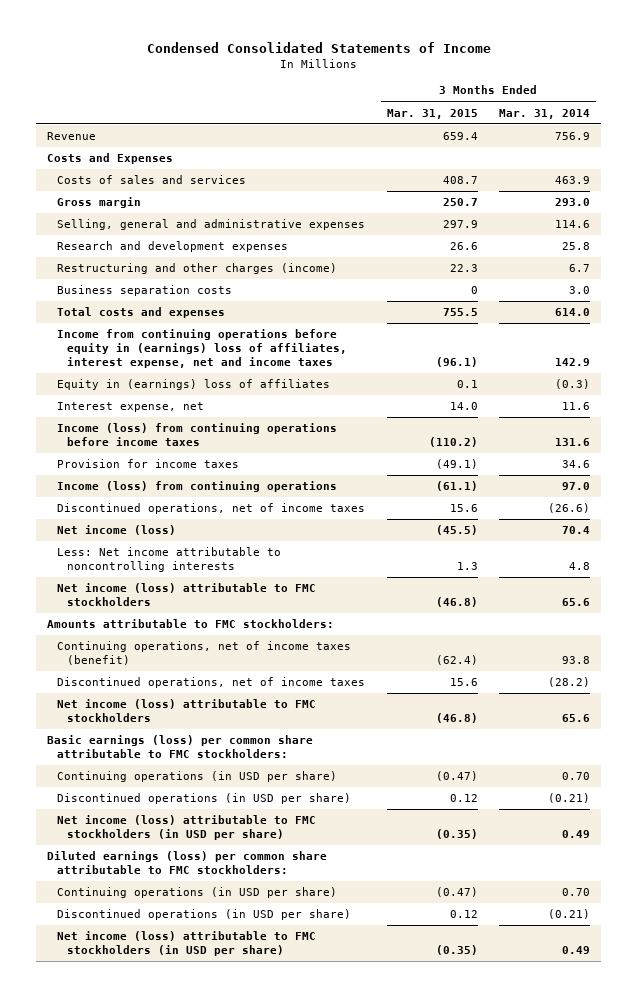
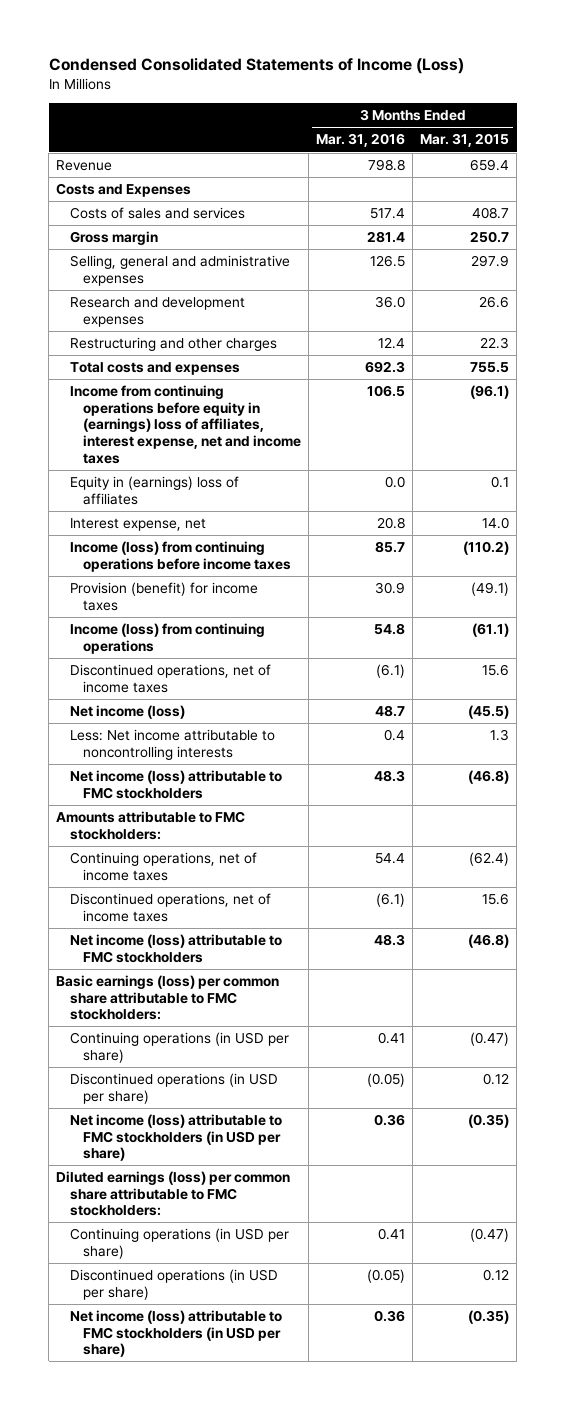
[146,42,491,54] Condensed Consolidated Statements of Income -> [48,58,464,75] Condensed Consolidated Statements of Income (Loss)
[499,108,591,119] Mar. 31, 2014 -> none
none -> [316,133,406,148] Mar. 31, 2016
[57,285,233,297] Business separation costs -> none
[57,263,338,275] Restructuring and other charges (income) -> [69,337,277,352] Restructuring and other charges
[57,459,240,469] Provision for income taxes -> [69,582,258,611] Provision (benefit) for income taxes
[57,641,352,665] Continuing operations, net of income taxes (benefit) -> [69,852,257,881] Continuing operations, net of income taxes

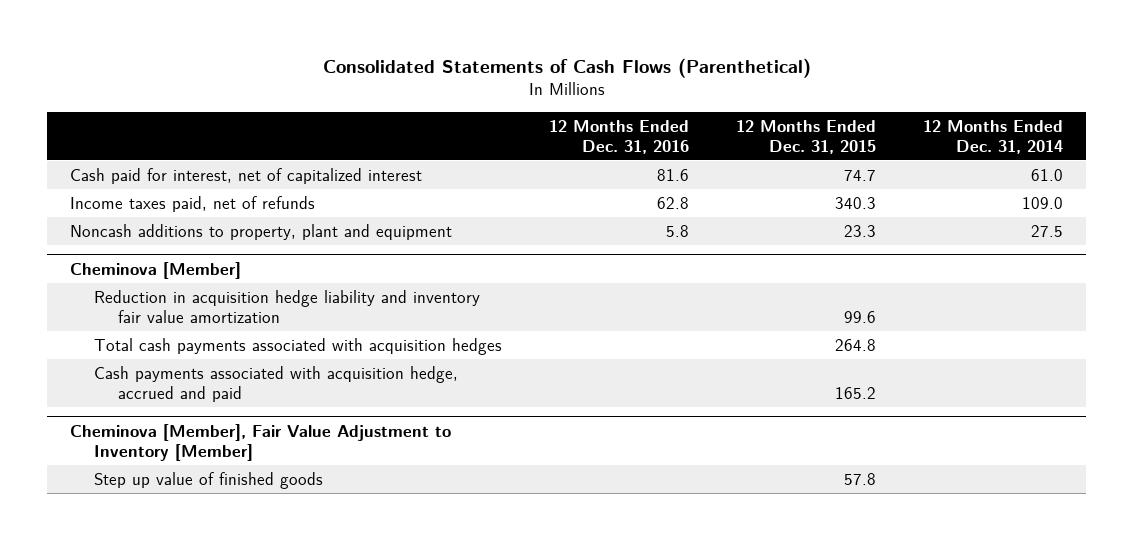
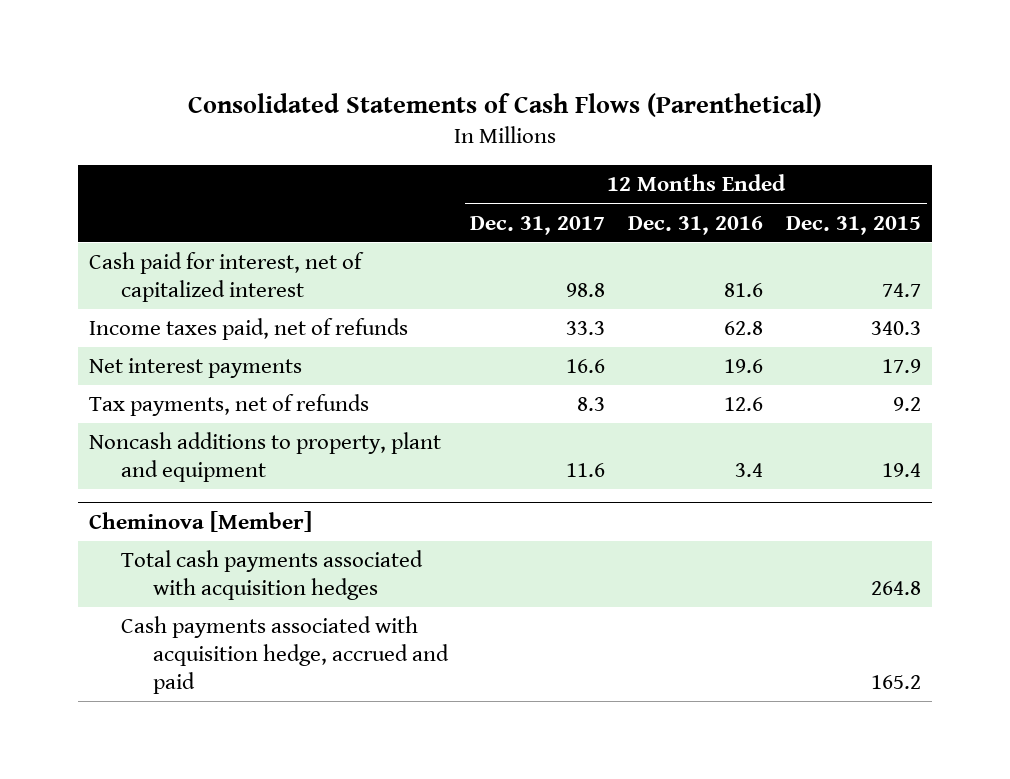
[922,119,1063,154] 12 Months Ended Dec. 31, 2014 -> none
none -> [470,215,606,235] Dec. 31, 2017
none -> [89,358,303,379] Net interest payments
none -> [89,394,370,417] Tax payments, net of refunds
[666,224,690,237] 5.8 -> [735,462,764,477] 3.4
[843,224,876,237] 23.3 -> [881,462,921,477] 19.4
[94,289,481,323] Reduction in acquisition hedge liability and inventory fair value amortization -> none
[70,423,452,461] Cheminova [Member], Fair Value Adjustment to Inventory [Member] -> none
[94,471,324,489] Step up value of finished goods -> none

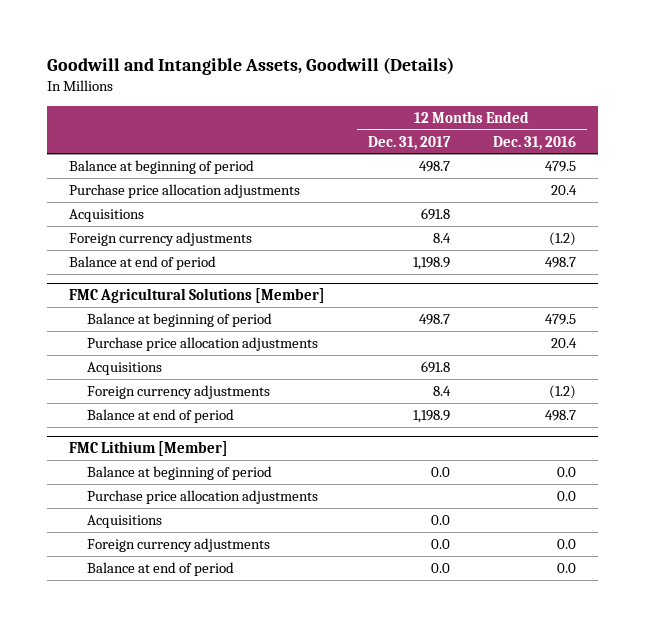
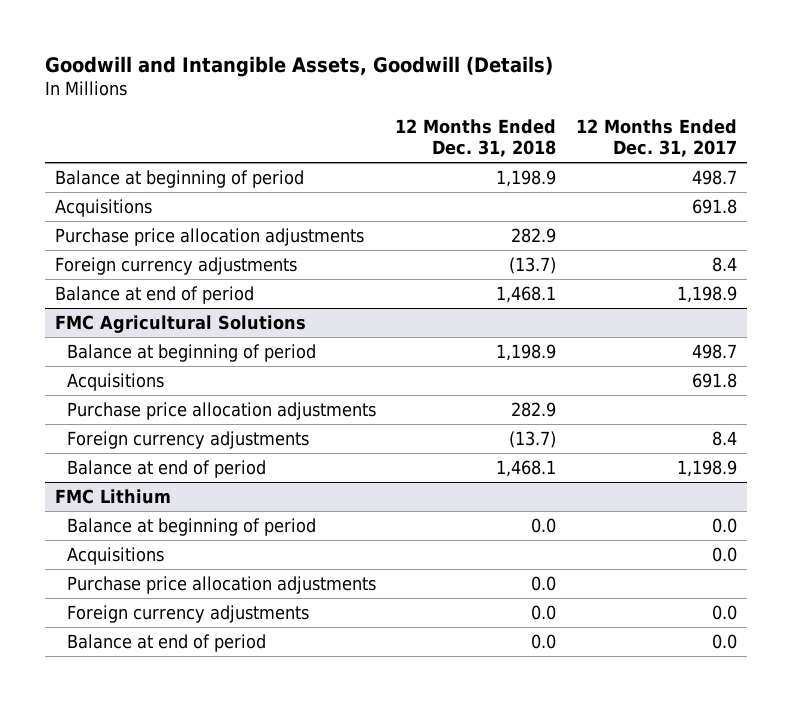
[493,135,577,150] Dec. 31, 2016 -> none
none -> [395,119,557,158] 12 Months Ended Dec. 31, 2018
[68,183,300,198] Purchase price allocation adjustments -> [54,227,364,246] Purchase price allocation adjustments
[68,288,325,304] FMC Agricultural Solutions [Member] -> [54,314,306,333] FMC Agricultural Solutions
[87,336,319,351] Purchase price allocation adjustments -> none
none -> [66,401,376,420] Purchase price allocation adjustments
[68,441,228,457] FMC Lithium [Member] -> [54,488,171,504] FMC Lithium
[87,489,319,504] Purchase price allocation adjustments -> none
none -> [66,575,376,594] Purchase price allocation adjustments

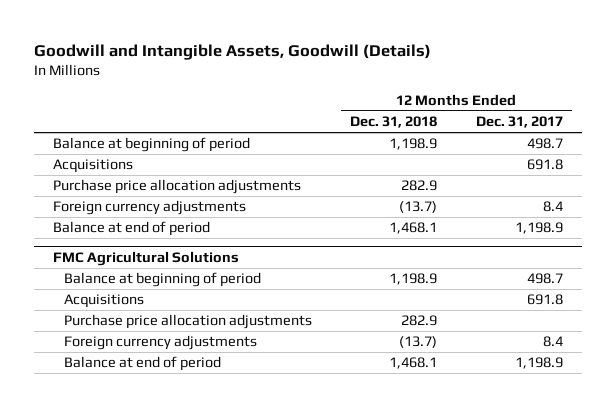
[54,488,171,504] FMC Lithium -> none
[66,517,316,536] Balance at beginning of period -> none
[66,546,164,565] Acquisitions -> none
[66,575,376,594] Purchase price allocation adjustments -> none
[66,604,309,623] Foreign currency adjustments -> none
[66,633,266,652] Balance at end of period -> none

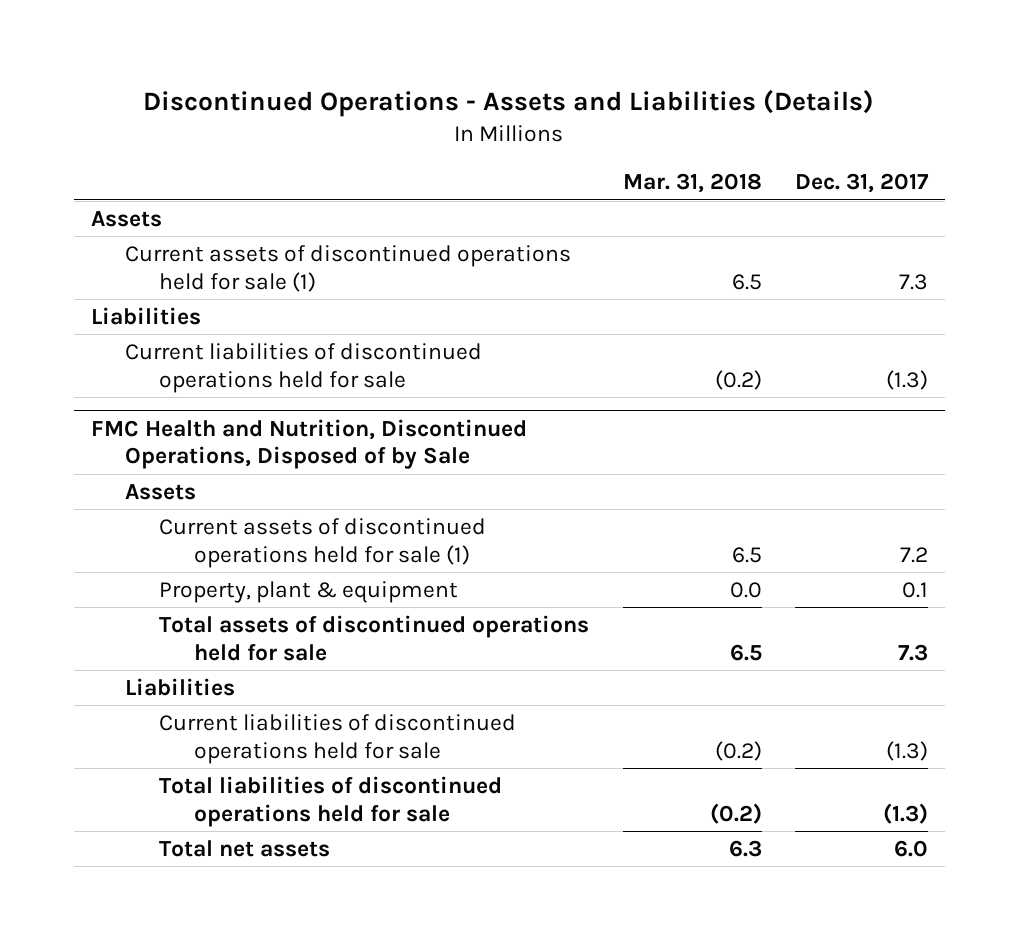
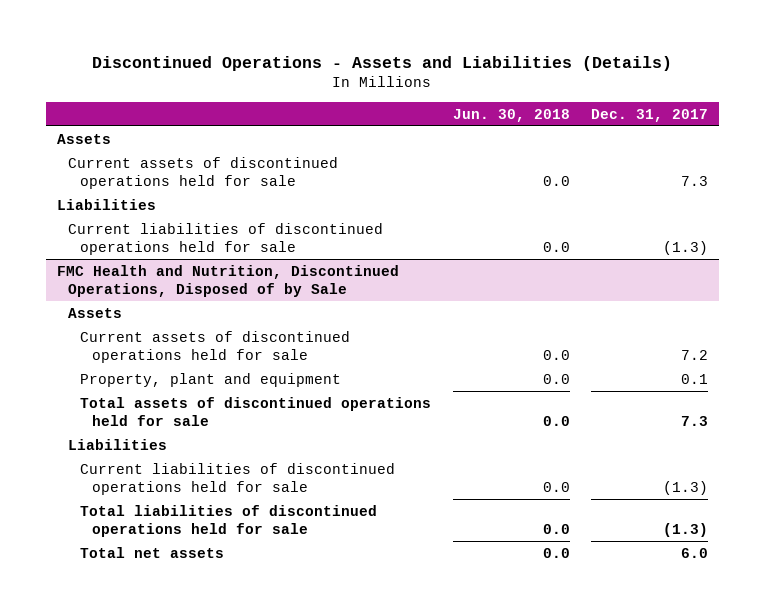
[622,173,762,194] Mar. 31, 2018 -> none
none -> [452,108,570,122] Jun. 30, 2018
[125,244,572,292] Current assets of discontinued operations held for sale (1) -> [68,156,339,189] Current assets of discontinued operations held for sale
[159,517,487,568] Current assets of discontinued operations held for sale (1) -> [80,330,351,363] Current assets of discontinued operations held for sale
[159,580,459,603] Property, plant & equipment -> [80,372,342,387] Property, plant and equipment

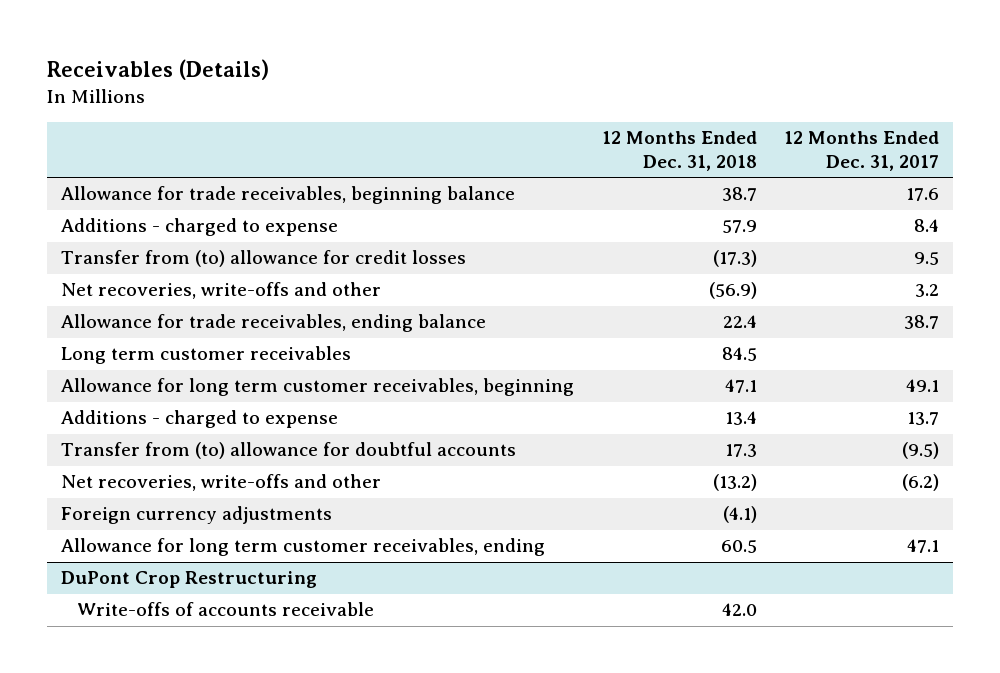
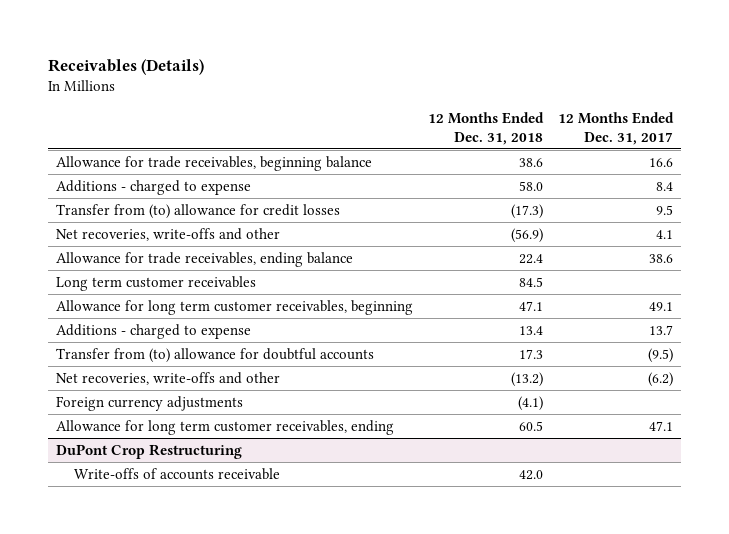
[721,187,757,202] 38.7 -> [518,157,543,167] 38.6
[906,188,940,202] 17.6 -> [649,157,674,167] 16.6
[721,220,757,234] 57.9 -> [518,180,543,191] 58.0
[915,284,940,298] 3.2 -> [656,229,674,239] 4.1
[904,315,940,330] 38.7 -> [649,253,674,263] 38.6

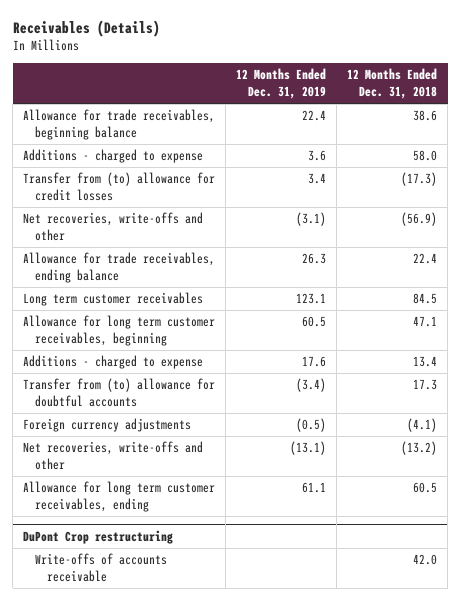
[558,111,675,145] 12 Months Ended Dec. 31, 2017 -> none
none -> [236,68,327,99] 12 Months Ended Dec. 31, 2019
[55,371,280,385] Net recoveries, write-offs and other -> [23,441,204,470] Net recoveries, write-offs and other
[55,443,242,459] DuPont Crop Restructuring -> [23,529,174,544] DuPont Crop restructuring

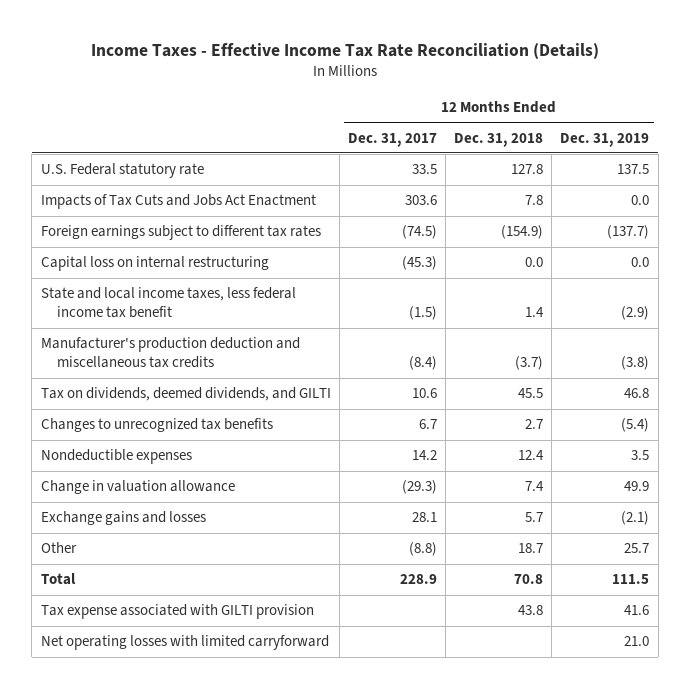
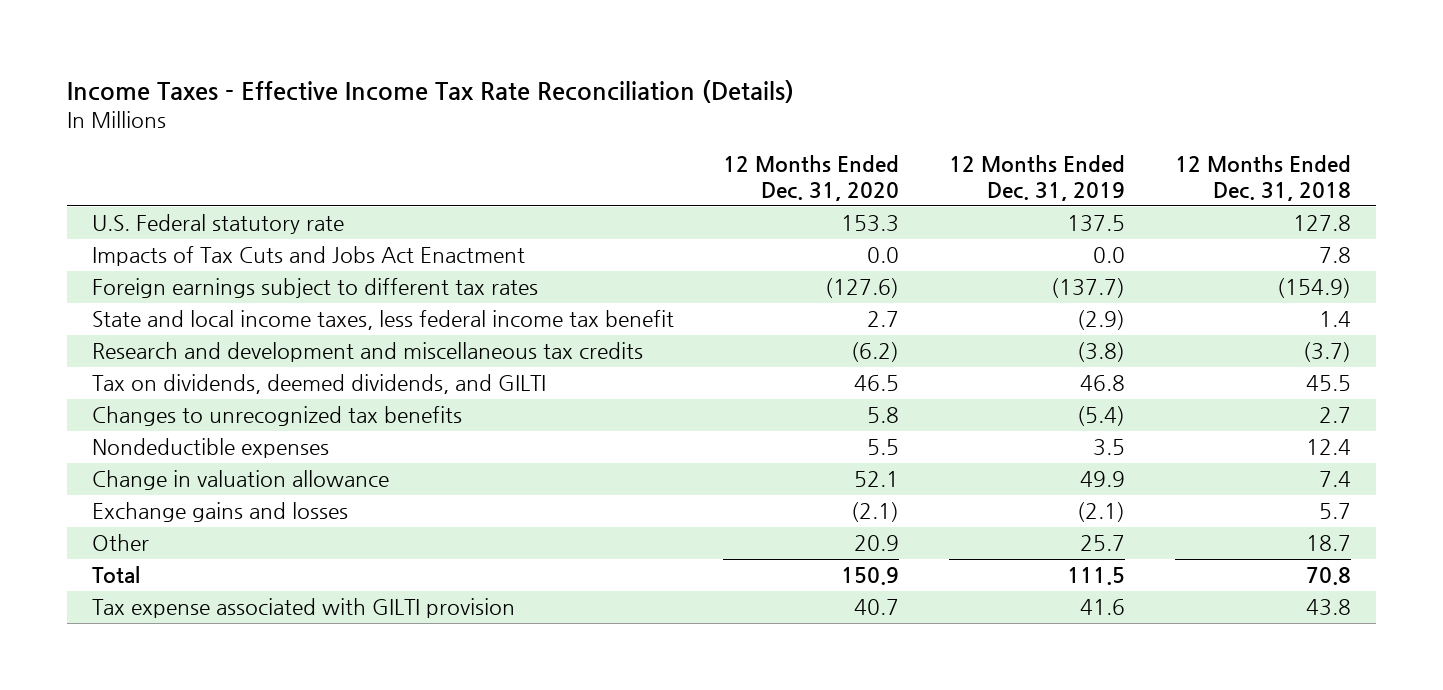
[347,132,437,147] Dec. 31, 2017 -> none
none -> [723,154,900,202] 12 Months Ended Dec. 31, 2020
[40,256,269,272] Capital loss on internal restructuring -> none
[40,337,300,369] Manufacturer's production deduction and miscellaneous tax credits -> [91,342,643,363] Research and development and miscellaneous tax credits
[40,635,329,651] Net operating losses with limited carryforward -> none

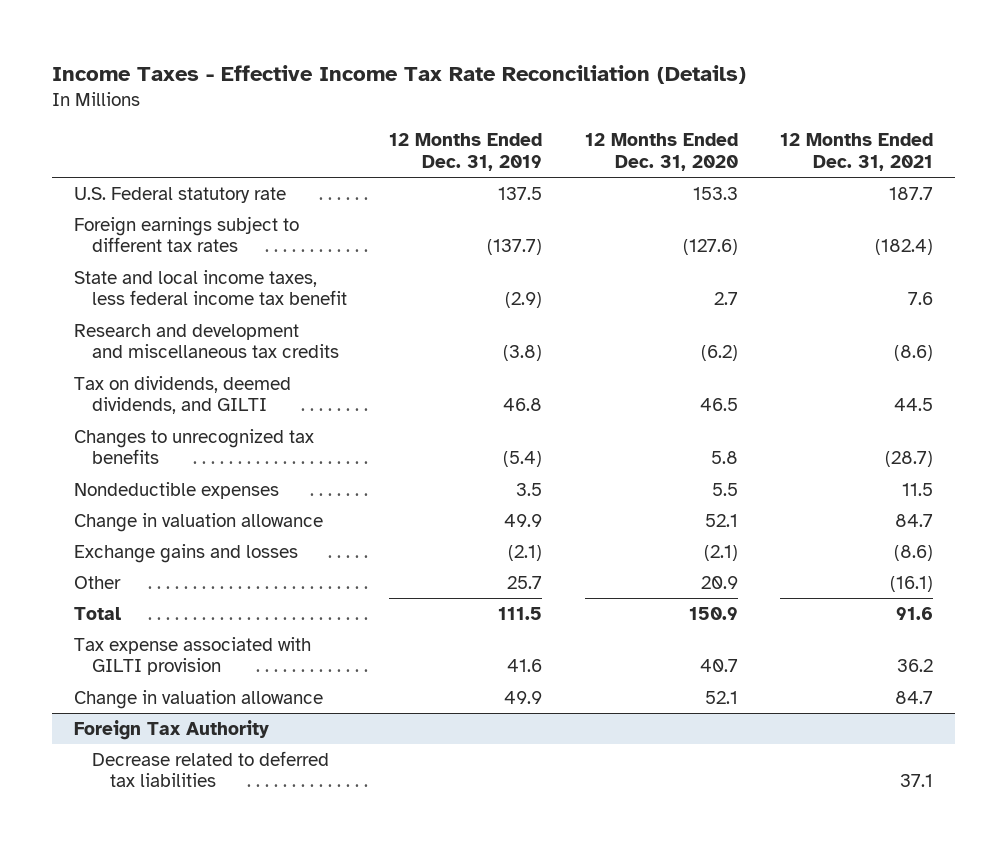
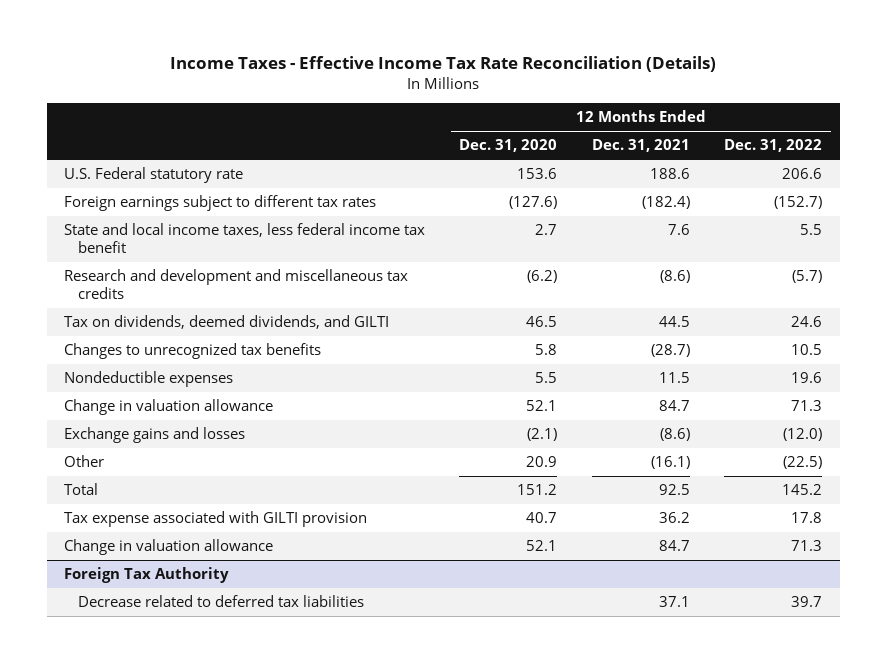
[389,133,543,171] 12 Months Ended Dec. 31, 2019 -> none
none -> [724,139,823,153] Dec. 31, 2022
[692,186,738,200] 153.3 -> [517,168,558,180] 153.6
[889,186,934,200] 187.7 -> [649,168,690,180] 188.6
[688,606,738,620] 150.9 -> [517,484,558,496] 151.2
[896,606,934,620] 91.6 -> [658,484,690,496] 92.5

